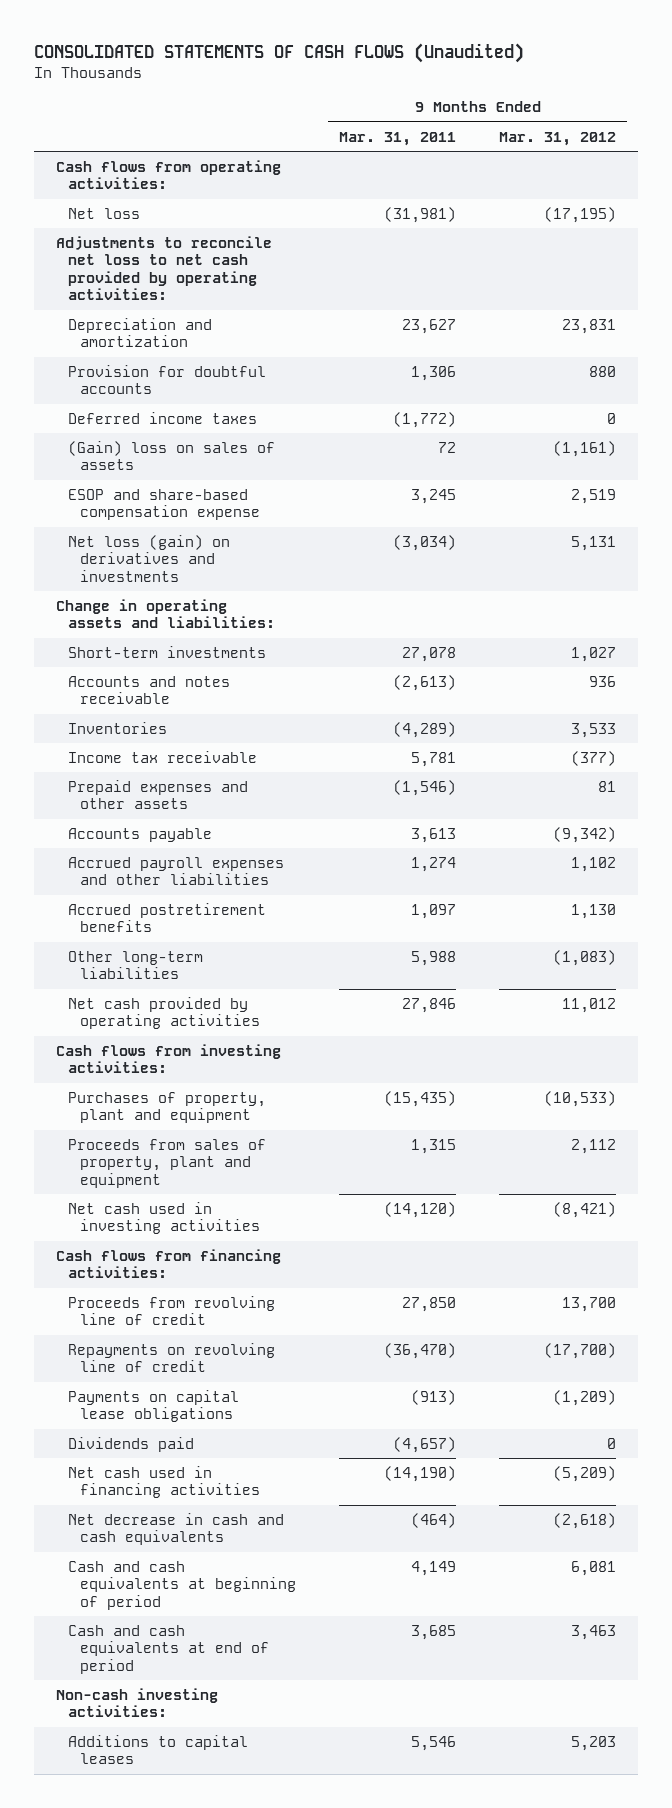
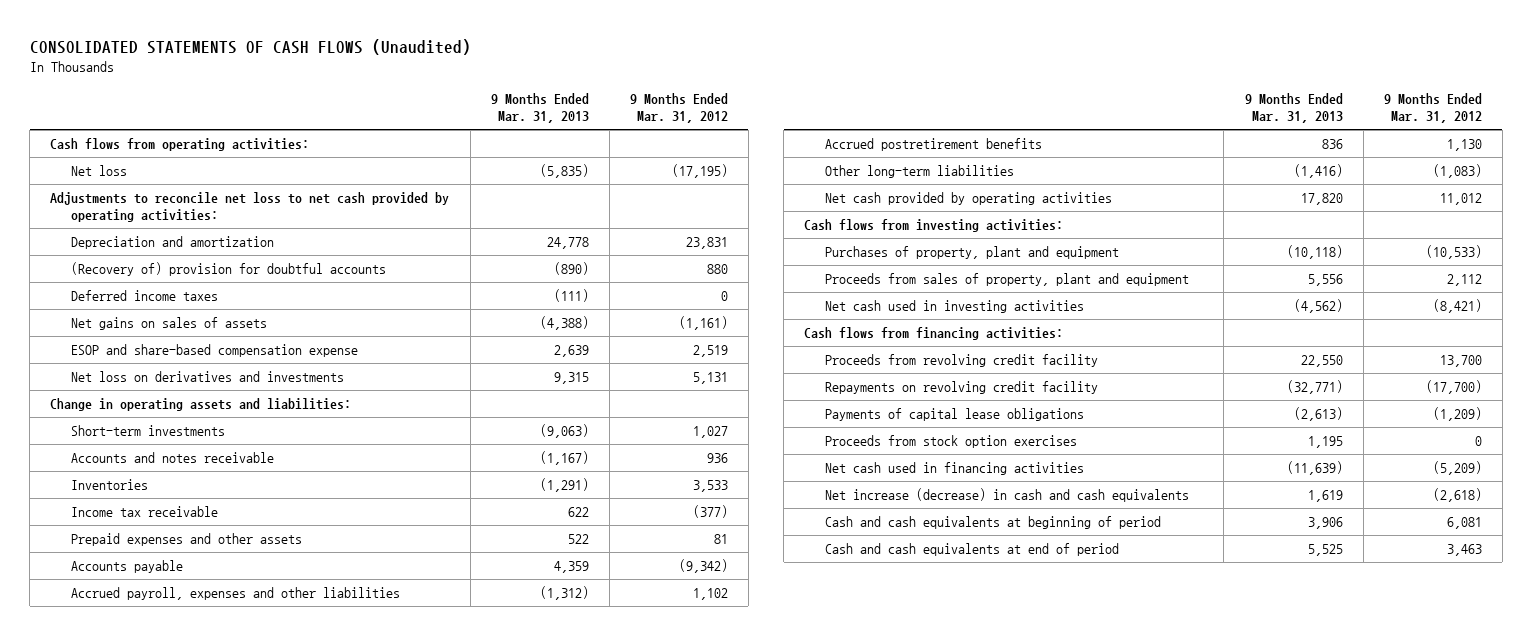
[339,131,457,146] Mar. 31, 2011 -> none
none -> [490,93,589,124] 9 Months Ended Mar. 31, 2013
[67,364,266,395] Provision for doubtful accounts -> [71,261,387,276] (Recovery of) provision for doubtful accounts
[67,440,275,471] (Gain) loss on sales of assets -> [71,316,268,330] Net gains on sales of assets
[67,534,230,582] Net loss (gain) on derivatives and investments -> [71,370,345,382] Net loss on derivatives and investments
[67,856,284,886] Accrued payroll expenses and other liabilities -> [71,586,401,600] Accrued payroll, expenses and other liabilities
[67,1436,194,1452] Dividends paid -> none
[67,1295,275,1326] Proceeds from revolving line of credit -> [825,353,1099,367] Proceeds from revolving credit facility
[67,1342,275,1373] Repayments on revolving line of credit -> [825,380,1099,394] Repayments on revolving credit facility
[67,1389,239,1423] Payments on capital lease obligations -> [825,407,1085,421] Payments of capital lease obligations
none -> [825,434,1078,448] Proceeds from stock option exercises
[67,1512,284,1546] Net decrease in cash and cash equivalents -> [825,487,1190,502] Net increase (decrease) in cash and cash equivalents
[55,1687,218,1718] Non-cash investing activities: -> none
[67,1734,248,1765] Additions to capital leases -> none

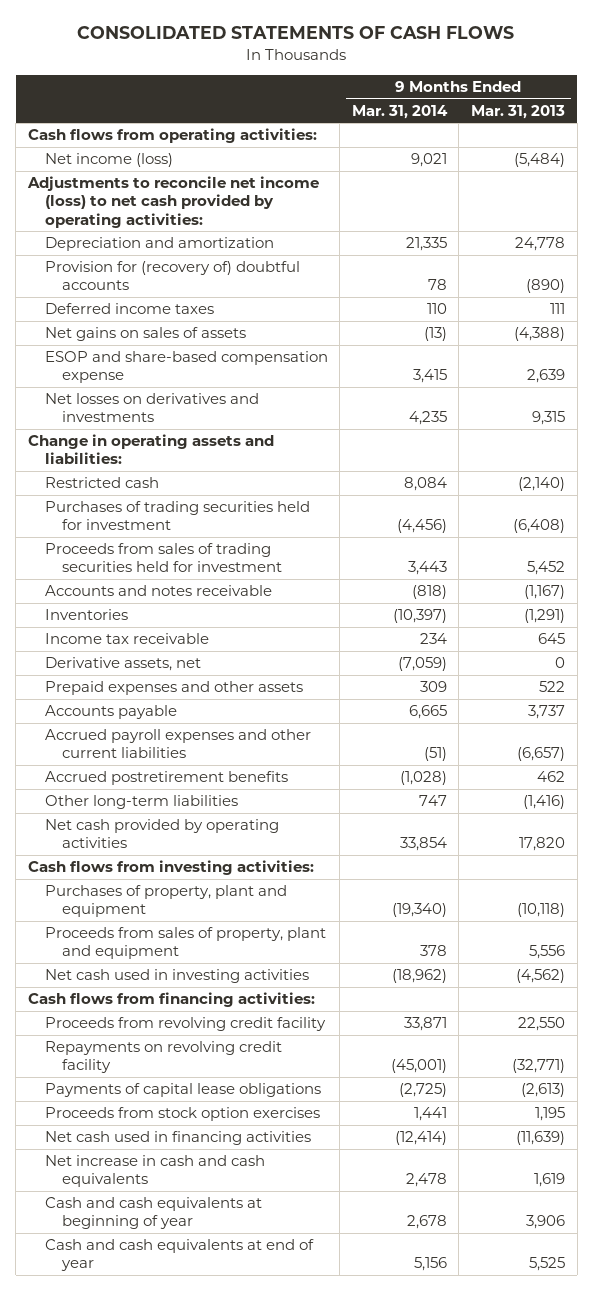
[29,38,471,55] CONSOLIDATED STATEMENTS OF CASH FLOWS (Unaudited) -> [77,26,515,40] CONSOLIDATED STATEMENTS OF CASH FLOWS
[629,93,728,124] 9 Months Ended Mar. 31, 2012 -> none
none -> [351,104,448,119] Mar. 31, 2014
[71,164,128,176] Net loss -> [44,153,173,168] Net income (loss)
[539,163,589,178] (5,835) -> [513,153,565,168] (5,484)
[50,191,450,223] Adjustments to reconcile net loss to net cash provided by operating activities: -> [27,176,320,228] Adjustments to reconcile net income (loss) to net cash provided by operating activities:
[71,261,387,276] (Recovery of) provision for doubtful accounts -> [44,261,300,291] Provision for (recovery of) doubtful accounts
[553,288,589,302] (111) -> [549,303,565,315] 111
[71,370,345,382] Net loss on derivatives and investments -> [44,393,259,423] Net losses on derivatives and investments
[71,424,226,436] Short-term investments -> none
none -> [44,477,159,489] Restricted cash
none -> [44,501,310,531] Purchases of trading securities held for investment
none -> [44,543,282,573] Proceeds from sales of trading securities held for investment
[567,506,589,517] 622 -> [537,633,565,645] 645
none -> [44,657,201,672] Derivative assets, net
[553,560,589,573] 4,359 -> [527,705,565,720] 3,737
[71,586,401,600] Accrued payroll, expenses and other liabilities -> [44,729,311,759] Accrued payroll expenses and other current liabilities
[539,585,589,600] (1,312) -> [516,747,565,762] (6,657)
[1321,138,1343,149] 836 -> [536,771,565,783] 462
[825,487,1190,502] Net increase (decrease) in cash and cash equivalents -> [44,1155,265,1188] Net increase in cash and cash equivalents
[825,515,1162,529] Cash and cash equivalents at beginning of period -> [44,1197,262,1230] Cash and cash equivalents at beginning of year
[825,542,1120,556] Cash and cash equivalents at end of period -> [44,1239,314,1272] Cash and cash equivalents at end of year

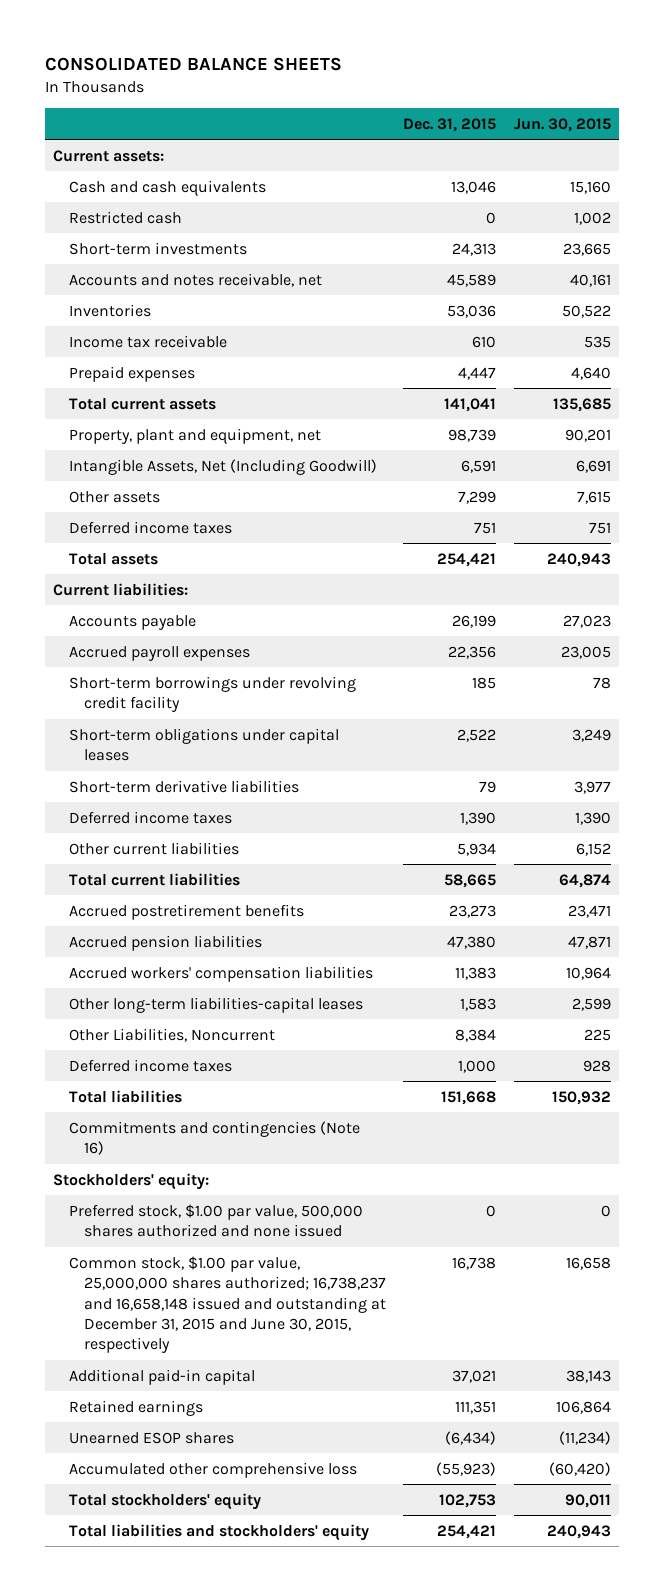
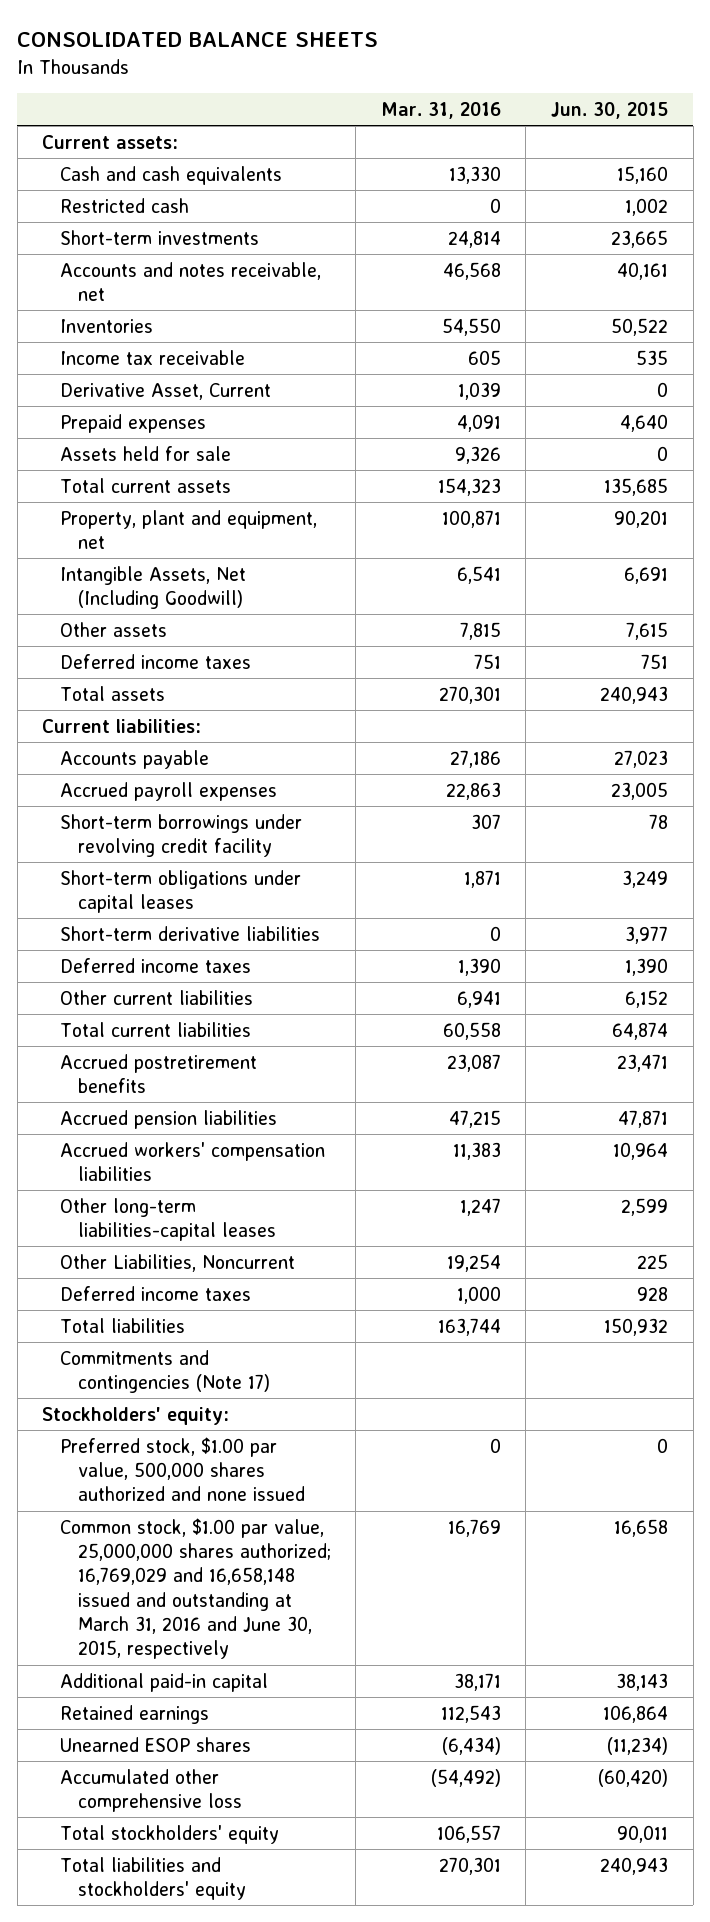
[403,117,497,132] Dec. 31, 2015 -> none
none -> [380,101,501,119] Mar. 31, 2016
none -> [59,382,271,400] Derivative Asset, Current
none -> [59,445,231,461] Assets held for sale
[68,1120,360,1156] Commitments and contingencies (Note 16) -> [59,1349,270,1393] Commitments and contingencies (Note 17)
[68,1255,387,1354] Common stock, $1.00 par value, 25,000,000 shares authorized; 16,738,237 and 16,658,148 issued and outstanding at December 31, 2015 and June 30, 2015, respectively -> [59,1517,331,1660] Common stock, $1.00 par value, 25,000,000 shares authorized; 16,769,029 and 16,658,148 issued and outstanding at March 31, 2016 and June 30, 2015, respectively

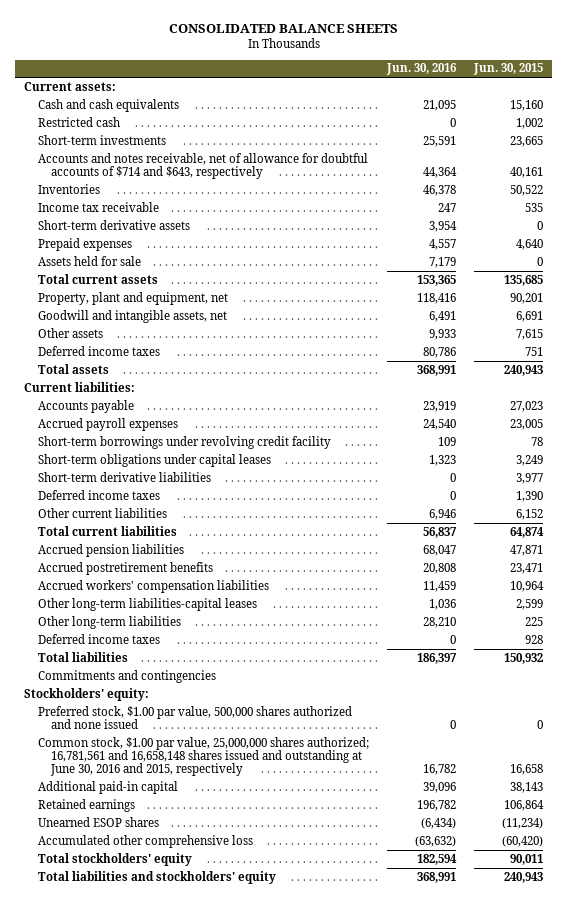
[380,101,501,119] Mar. 31, 2016 -> none
none -> [385,63,457,76] Jun. 30, 2016
[59,261,321,301] Accounts and notes receivable, net -> [37,152,368,180] Accounts and notes receivable, net of allowance for doubtful accounts of $714 and $643, respectively
[59,382,271,400] Derivative Asset, Current -> [37,219,190,230] Short-term derivative assets
[59,565,246,609] Intangible Assets, Net (Including Goodwill) -> [37,309,227,323] Goodwill and intangible assets, net
[59,1053,257,1093] Accrued postretirement benefits -> [37,561,213,575] Accrued postretirement benefits
[59,1253,295,1272] Other Liabilities, Noncurrent -> [37,615,181,629] Other long-term liabilities
[59,1349,270,1393] Commitments and contingencies (Note 17) -> [37,669,216,683] Commitments and contingencies
[59,1517,331,1660] Common stock, $1.00 par value, 25,000,000 shares authorized; 16,769,029 and 16,658,148 issued and outstanding at March 31, 2016 and June 30, 2015, respectively -> [37,736,369,777] Common stock, $1.00 par value, 25,000,000 shares authorized; 16,781,561 and 16,658,148 shares issued and outstanding at June 30, 2016 and 2015, respectively

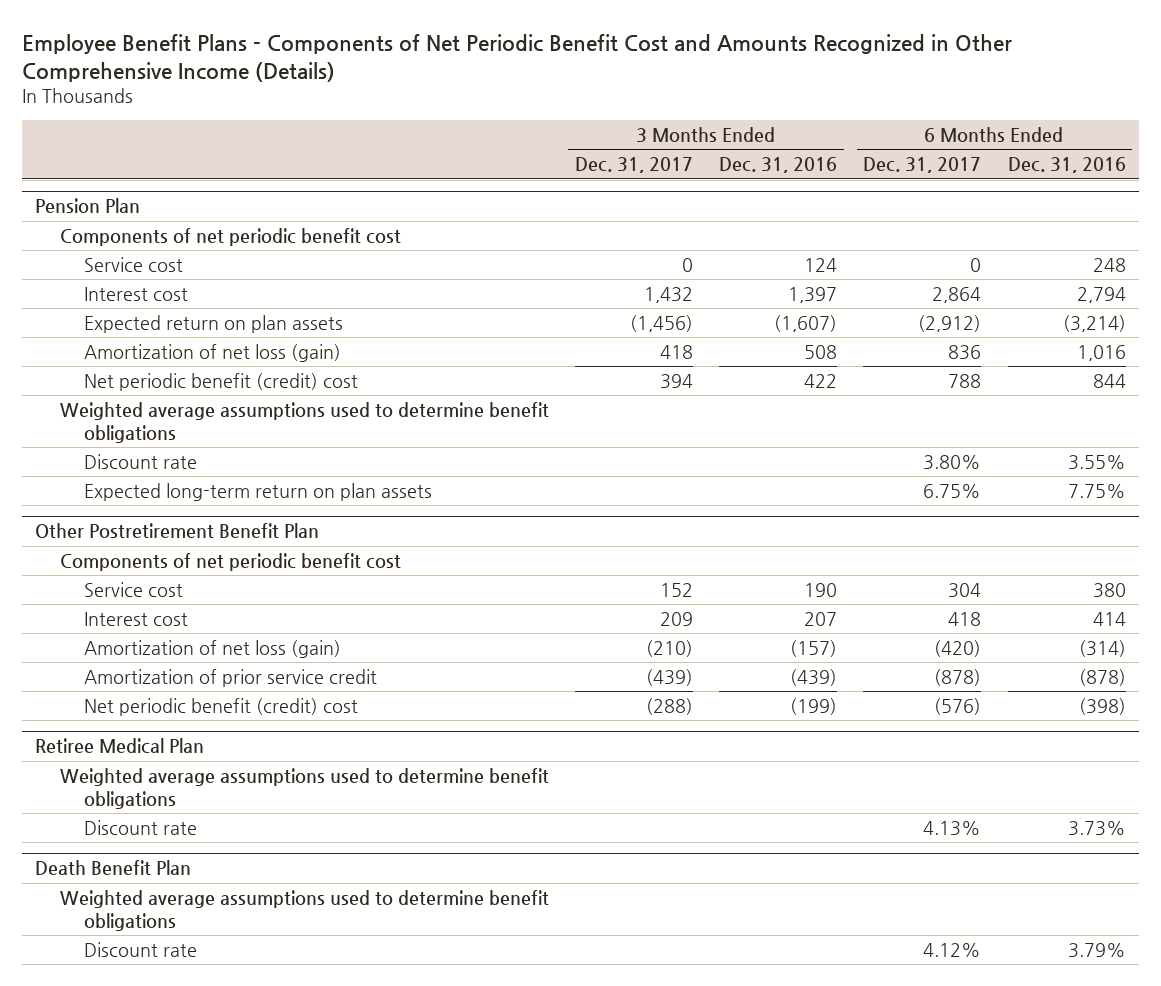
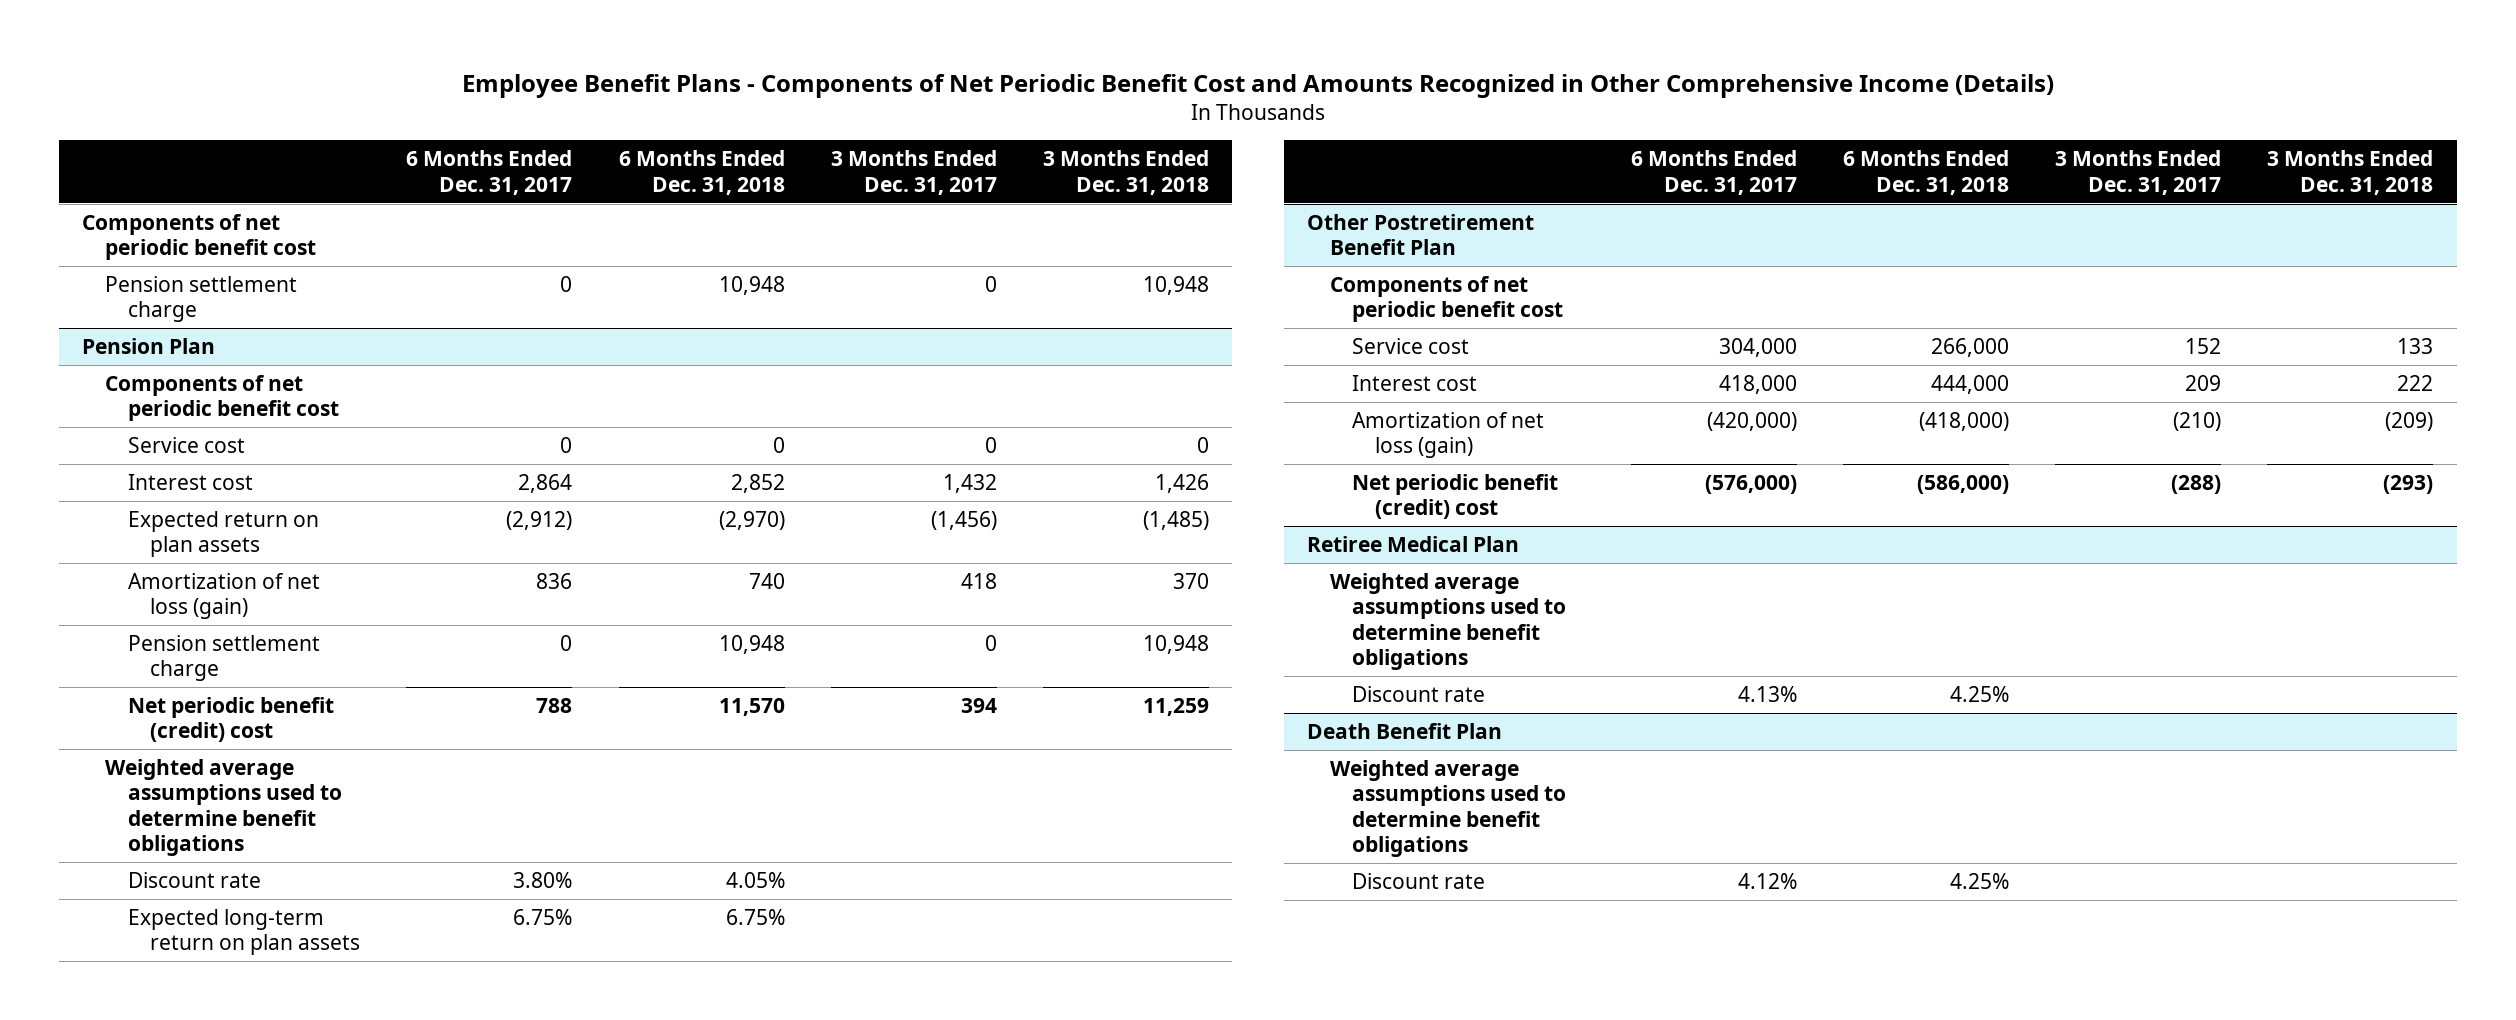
[719,157,838,174] Dec. 31, 2016 -> none
[1007,157,1126,174] Dec. 31, 2016 -> none
none -> [618,150,785,195] 6 Months Ended Dec. 31, 2018
none -> [1042,150,1209,195] 3 Months Ended Dec. 31, 2018
none -> [82,213,316,261] Components of net periodic benefit cost
none -> [104,275,297,323] Pension settlement charge
none -> [127,634,320,682] Pension settlement charge
[84,668,378,687] Amortization of prior service credit -> none
[948,582,982,598] 304 -> [1719,337,1798,357] 304,000
[948,611,982,626] 418 -> [1719,374,1798,394] 418,000
[934,639,982,657] (420) -> [1707,411,1798,431] (420,000)
[934,697,982,715] (576) -> [1705,474,1798,494] (576,000)

